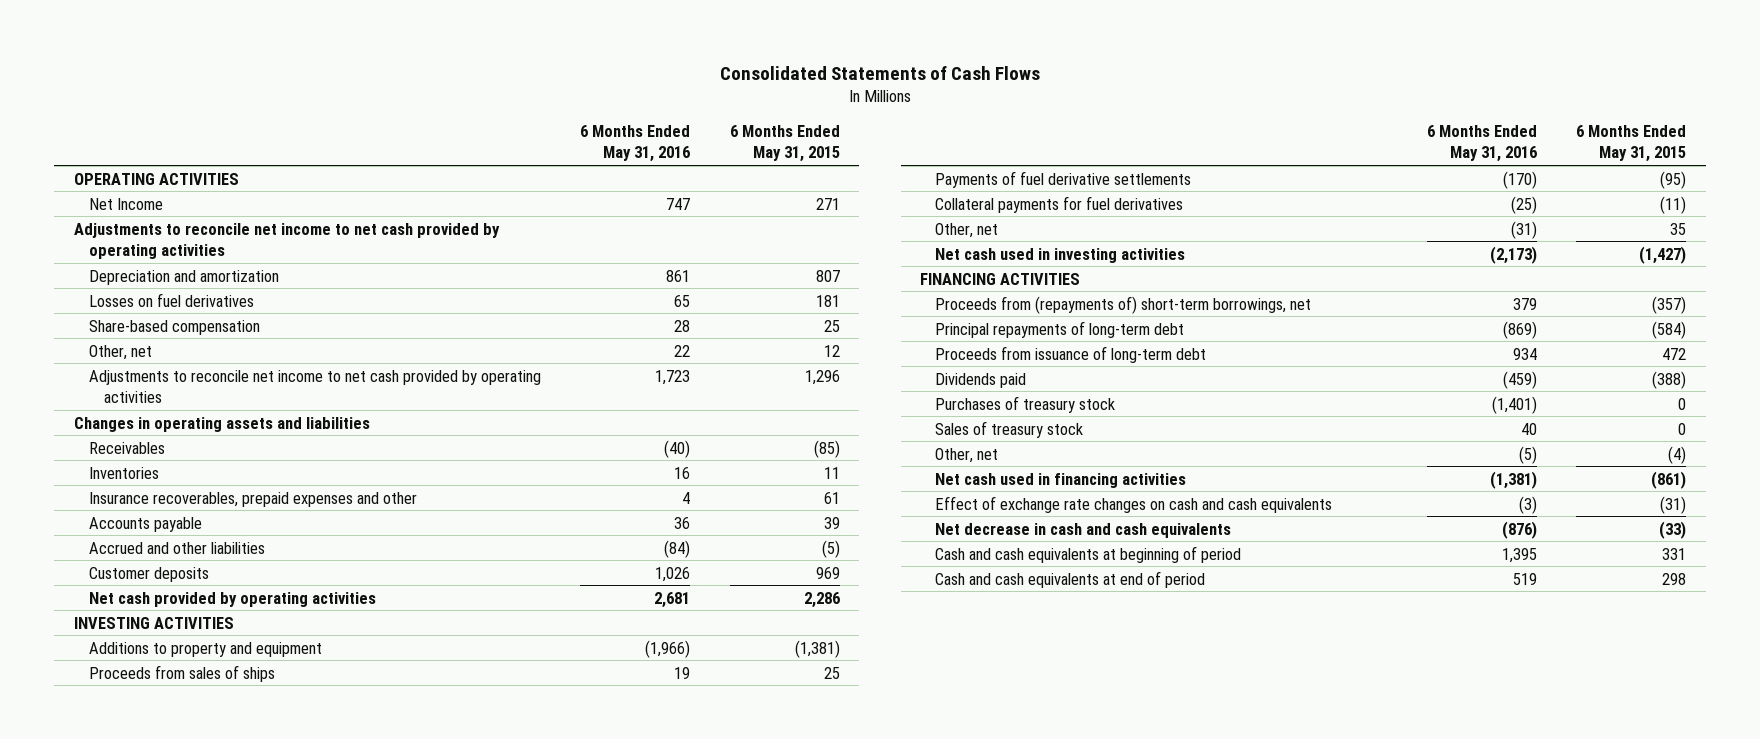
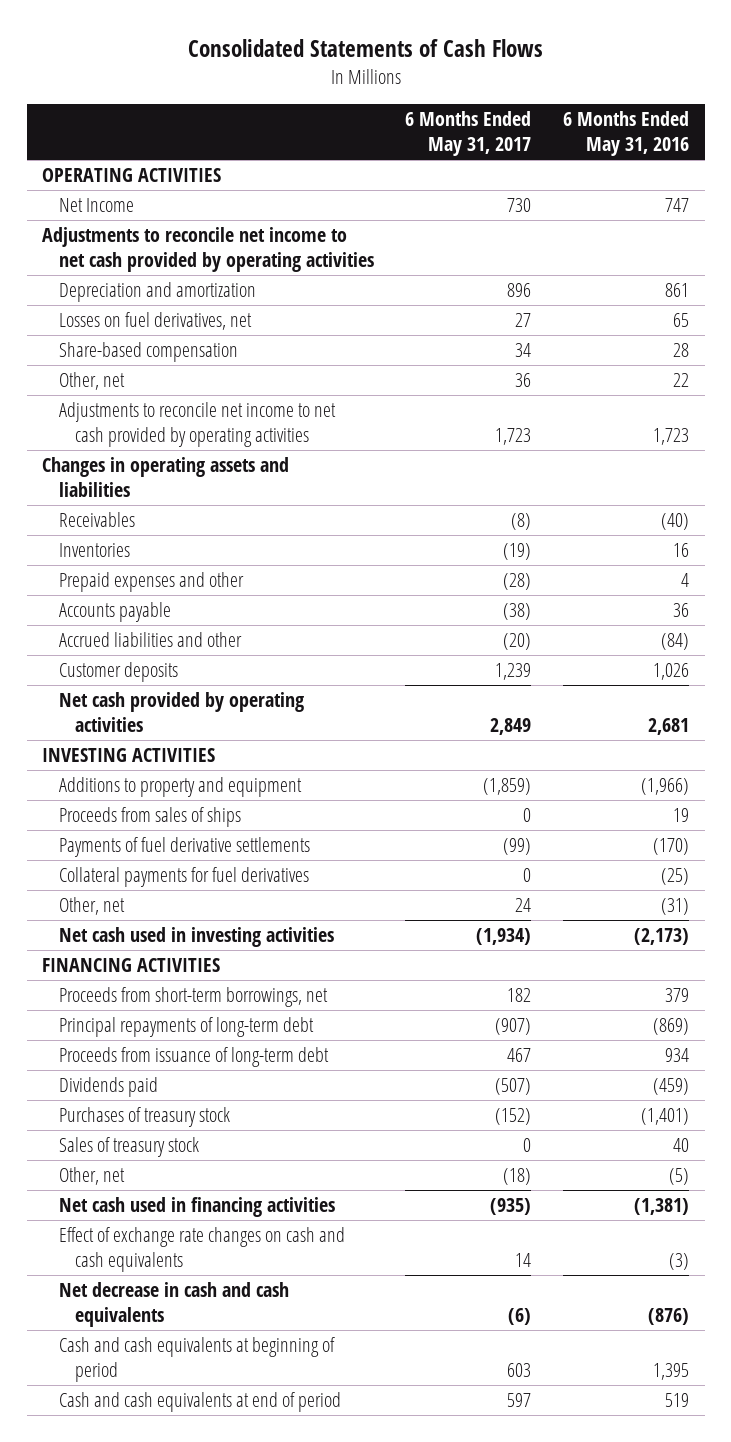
[729,125,840,163] 6 Months Ended May 31, 2015 -> none
none -> [405,111,532,157] 6 Months Ended May 31, 2017
[88,292,254,307] Losses on fuel derivatives -> [58,312,252,331] Losses on fuel derivatives, net
[88,491,417,507] Insurance recoverables, prepaid expenses and other -> [58,572,244,593] Prepaid expenses and other
[88,541,265,554] Accrued and other liabilities -> [58,632,242,648] Accrued liabilities and other
[935,295,1312,314] Proceeds from (repayments of) short-term borrowings, net -> [58,987,328,1008] Proceeds from short-term borrowings, net

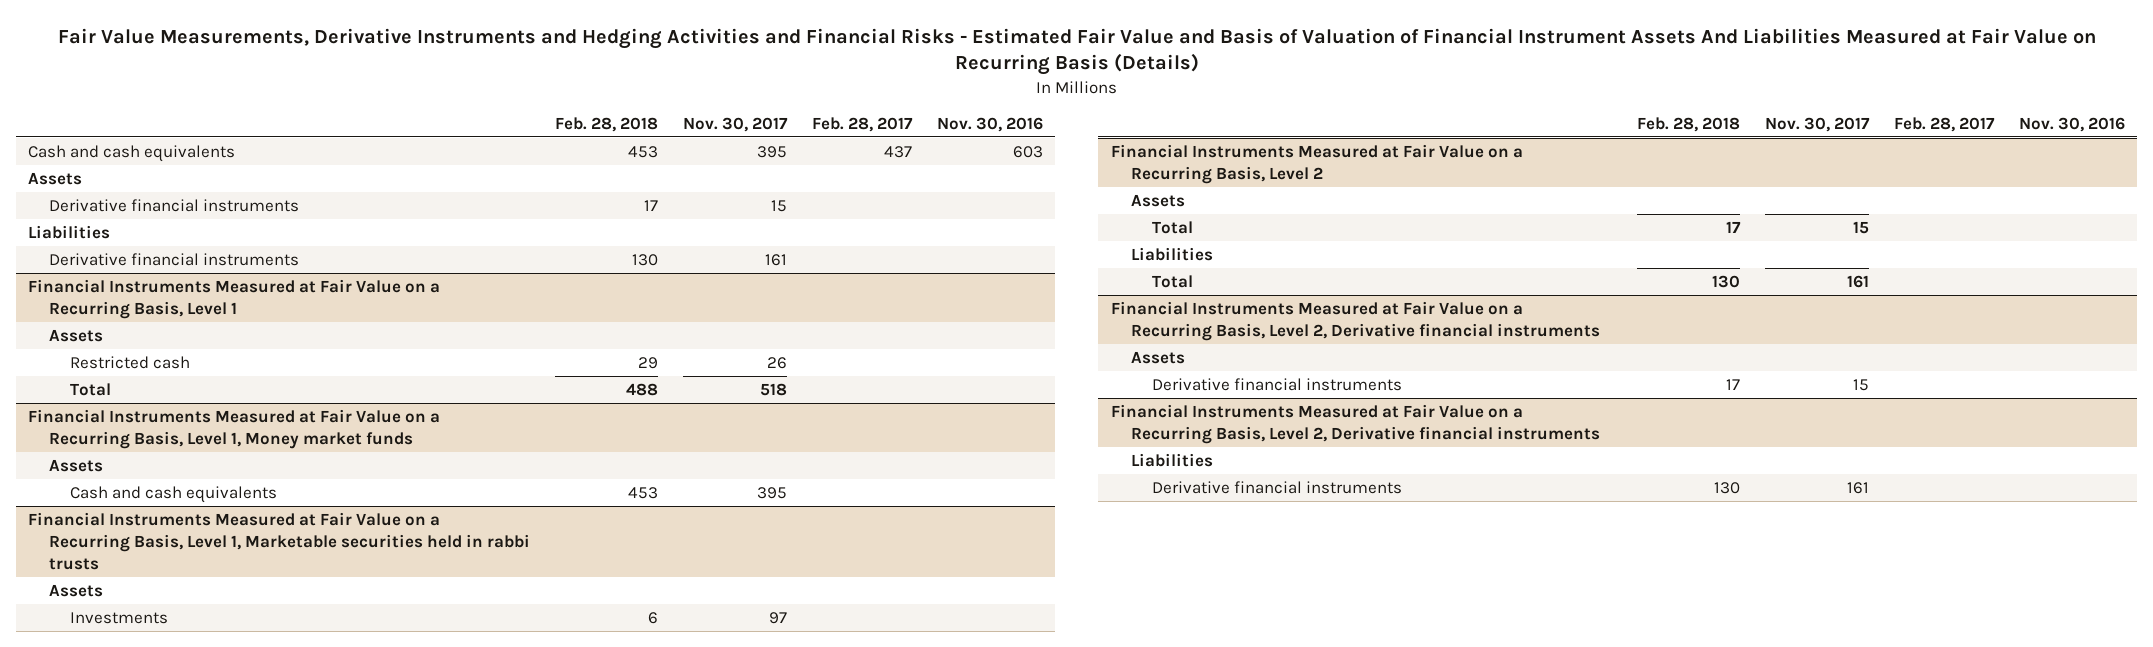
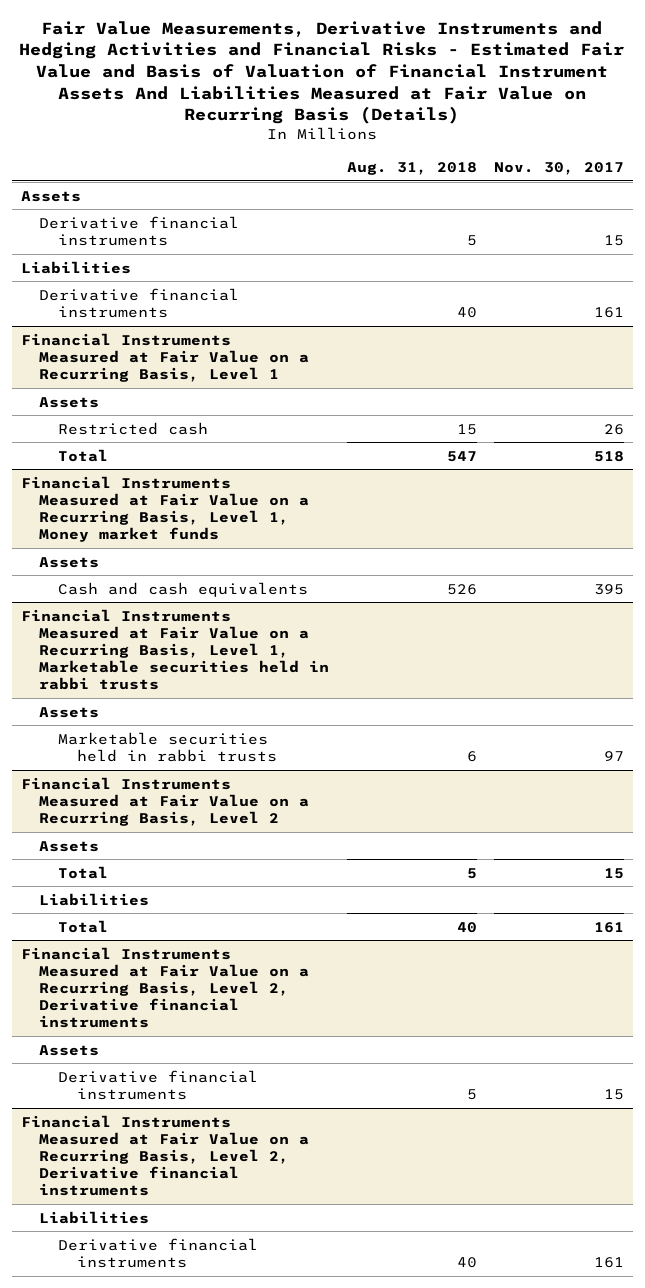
[554,116,658,132] Feb. 28, 2018 -> none
[811,116,913,132] Feb. 28, 2017 -> none
[936,116,1043,132] Nov. 30, 2016 -> none
none -> [346,161,477,175] Aug. 31, 2018
[28,144,236,162] Cash and cash equivalents -> none
[69,611,168,624] Investments -> [58,731,278,762] Marketable securities held in rabbi trusts

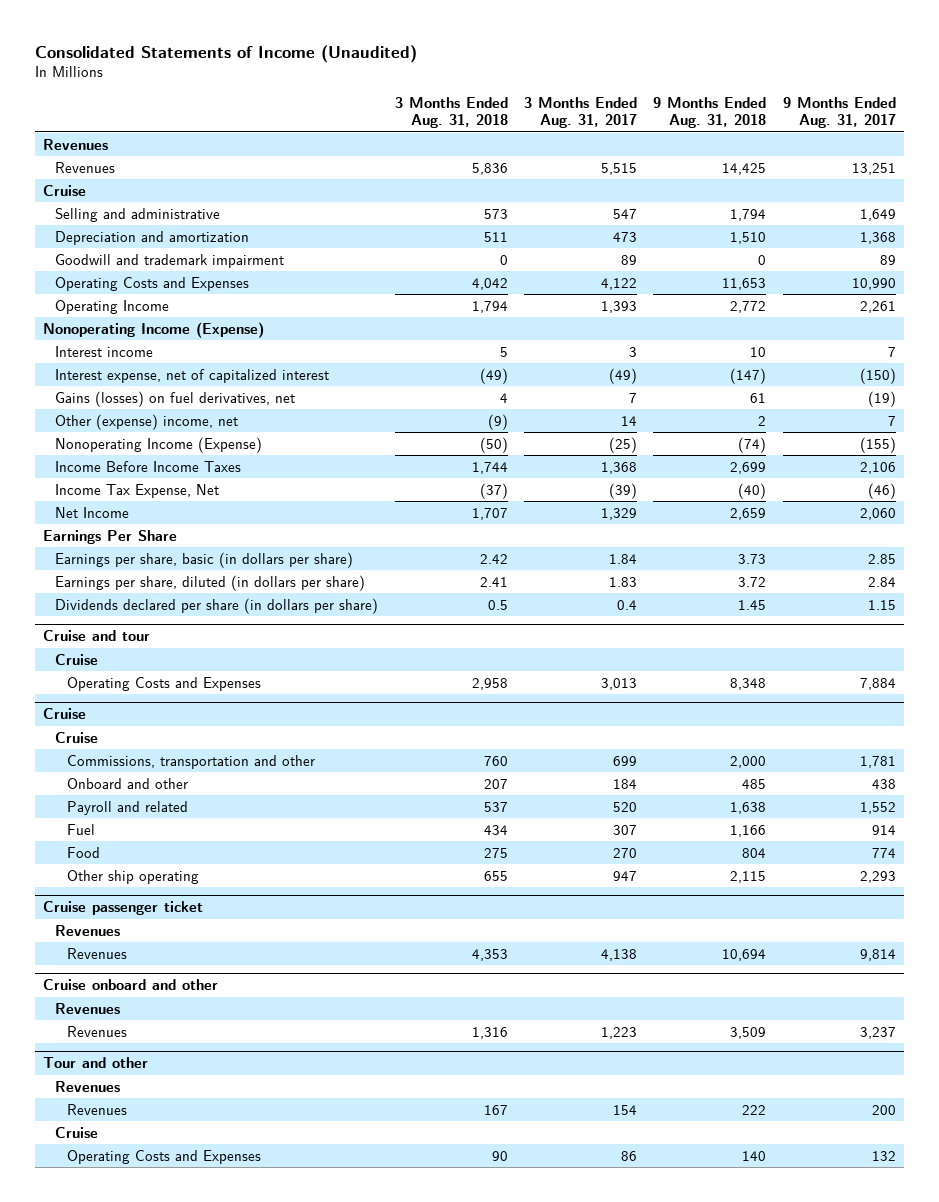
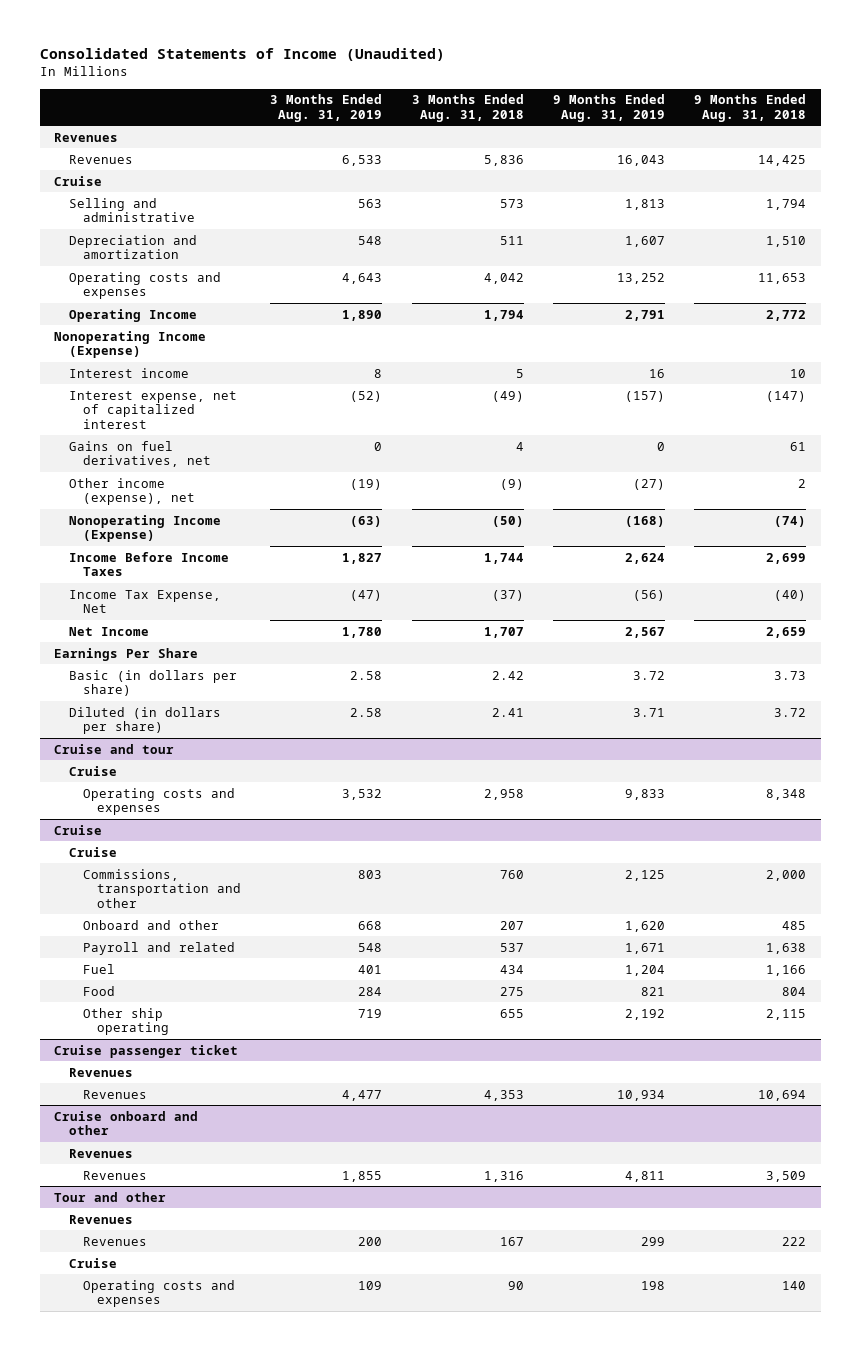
[523,97,637,129] 3 Months Ended Aug. 31, 2017 -> none
[782,97,896,129] 9 Months Ended Aug. 31, 2017 -> none
none -> [270,94,383,122] 3 Months Ended Aug. 31, 2019
none -> [552,94,665,122] 9 Months Ended Aug. 31, 2019
[55,253,285,268] Goodwill and trademark impairment -> none
[55,276,250,291] Operating Costs and Expenses -> [68,271,221,300] Operating costs and expenses
[55,390,296,407] Gains (losses) on fuel derivatives, net -> [68,440,211,468] Gains on fuel derivatives, net
[55,413,239,430] Other (expense) income, net -> [68,477,195,506] Other income (expense), net
[55,597,379,614] Dividends declared per share (in dollars per share) -> none
[55,551,354,568] Earnings per share, basic (in dollars per share) -> [68,669,237,697] Basic (in dollars per share)
[55,574,366,591] Earnings per share, diluted (in dollars per share) -> [68,706,221,735] Diluted (in dollars per share)
[67,676,262,691] Operating Costs and Expenses -> [82,787,235,816] Operating costs and expenses
[67,1149,262,1164] Operating Costs and Expenses -> [82,1279,235,1308] Operating costs and expenses

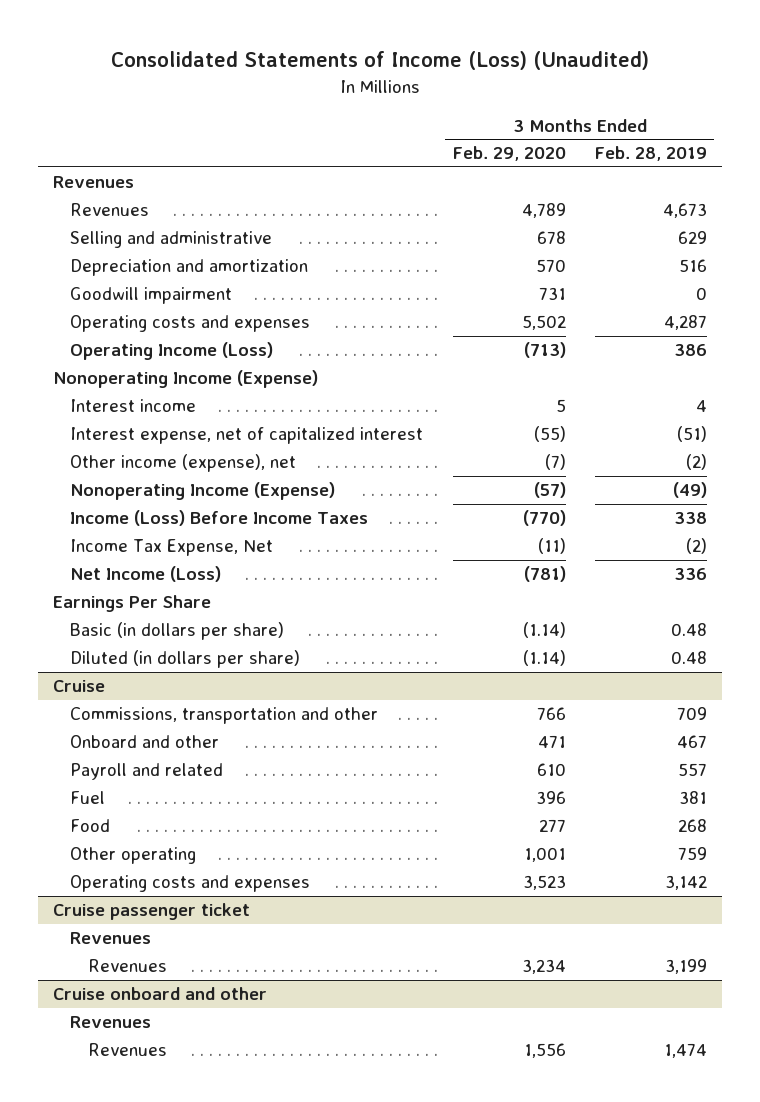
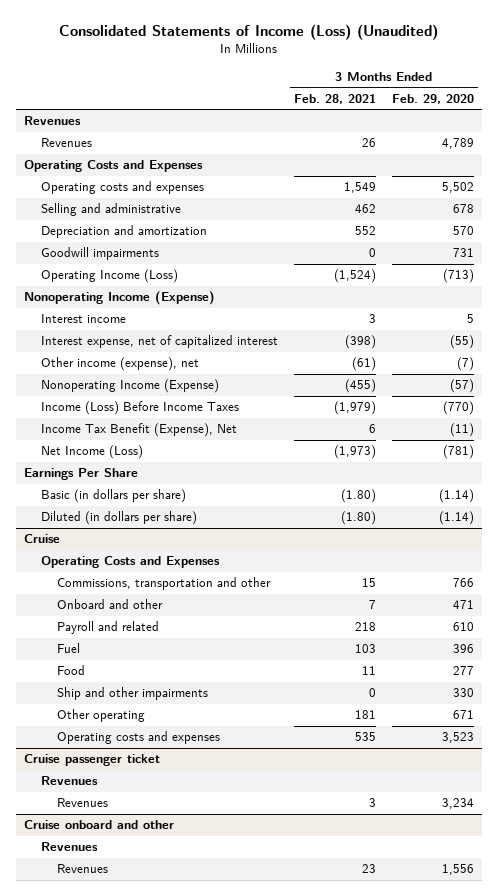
[594,146,707,162] Feb. 28, 2019 -> none
none -> [293,94,376,105] Feb. 28, 2021
none -> [24,160,204,173] Operating Costs and Expenses
[70,315,311,333] Operating costs and expenses -> [40,181,204,195] Operating costs and expenses
[70,287,233,305] Goodwill impairment -> [40,247,159,261] Goodwill impairments
[70,539,274,557] Income Tax Expense, Net -> [40,423,237,438] Income Tax Benefit (Expense), Net
none -> [40,556,220,569] Operating Costs and Expenses
none -> [56,687,208,701] Ship and other impairments
[523,847,566,863] 1,001 -> [452,710,474,720] 671

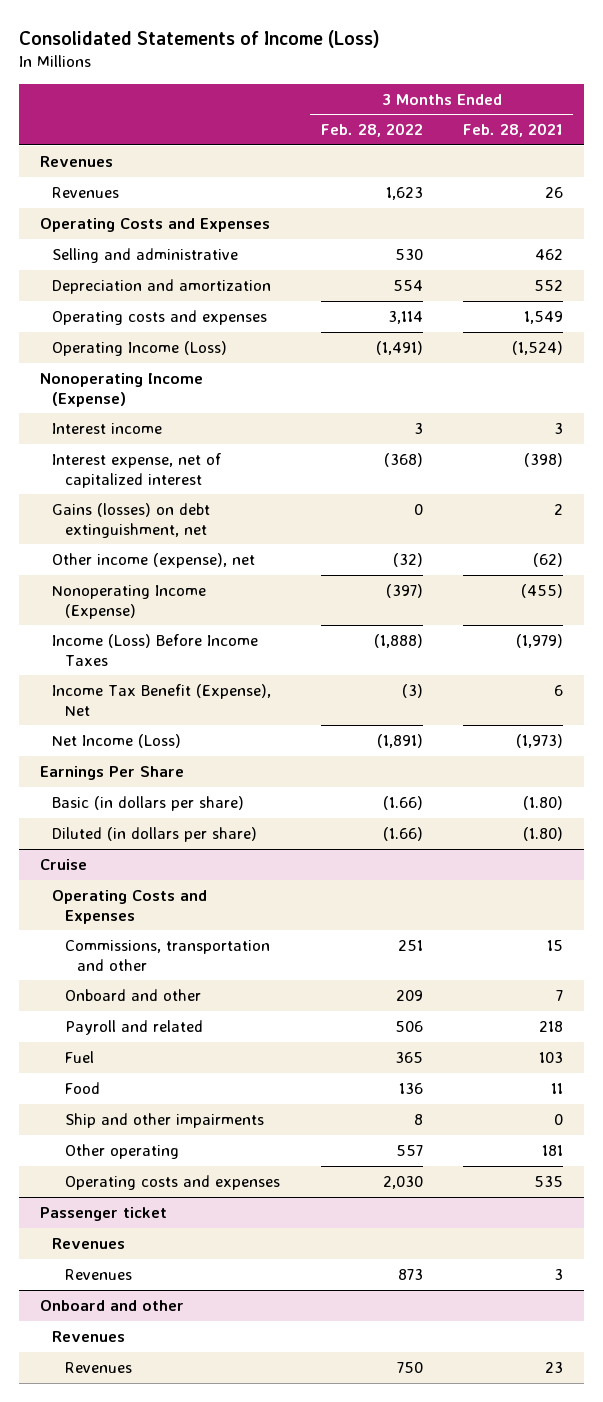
[59,24,439,41] Consolidated Statements of Income (Loss) (Unaudited) -> [19,29,381,48] Consolidated Statements of Income (Loss)
[391,94,474,105] Feb. 29, 2020 -> none
none -> [320,123,423,138] Feb. 28, 2022
[40,247,159,261] Goodwill impairments -> none
[40,181,204,195] Operating costs and expenses -> [52,309,268,325] Operating costs and expenses
none -> [52,502,211,538] Gains (losses) on debt extinguishment, net
[351,357,376,372] (61) -> [533,552,564,567] (62)
[24,754,161,767] Cruise passenger ticket -> [39,1206,167,1221] Passenger ticket
[24,820,175,830] Cruise onboard and other -> [39,1299,184,1311] Onboard and other

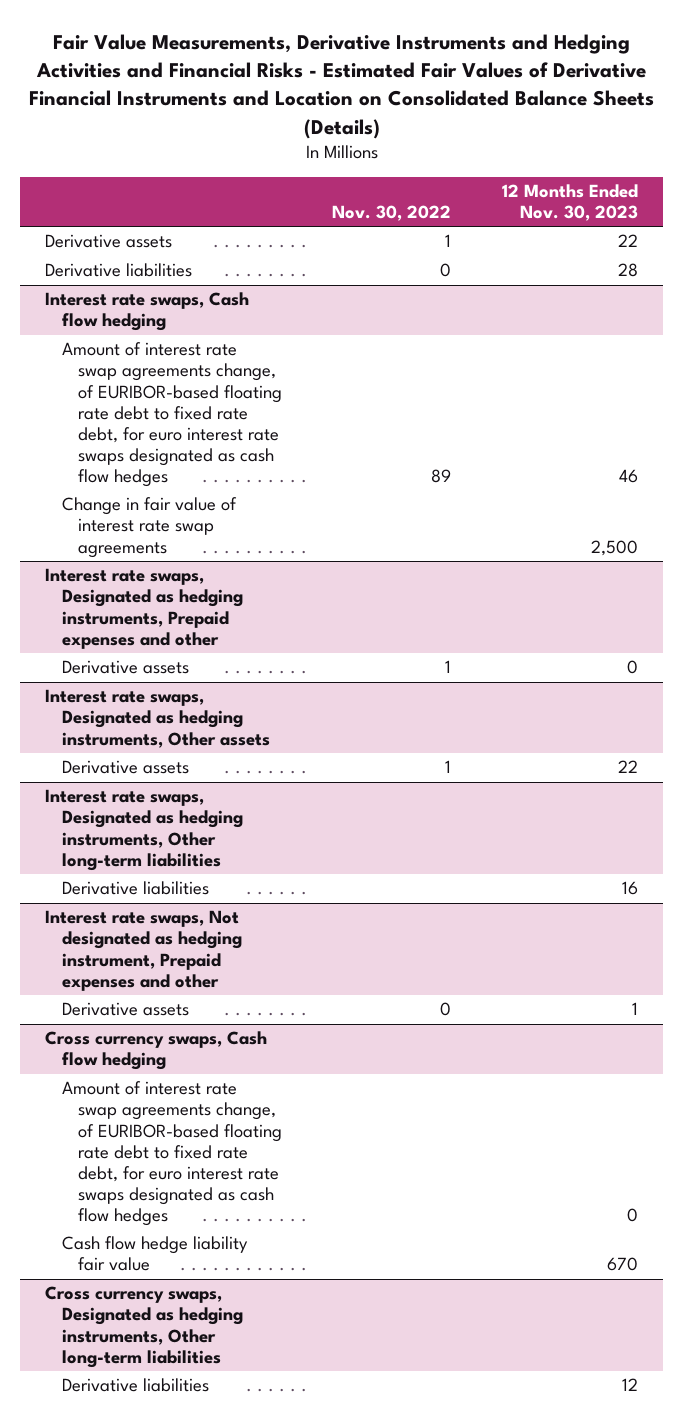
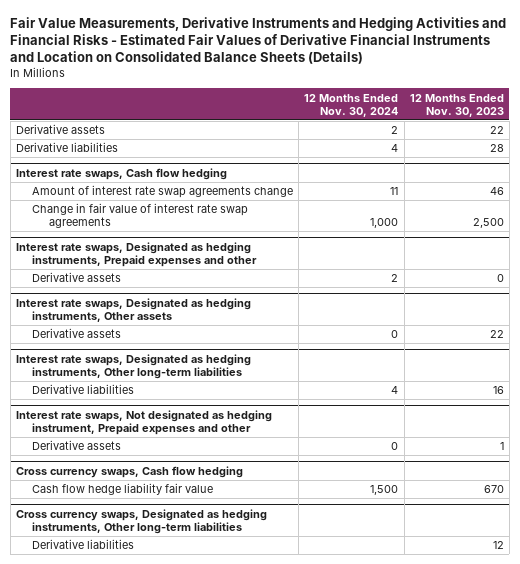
[332,204,452,221] Nov. 30, 2022 -> none
none -> [304,93,399,117] 12 Months Ended Nov. 30, 2024
[61,342,283,487] Amount of interest rate swap agreements change, of EURIBOR-based floating rate debt to fixed rate debt, for euro interest rate swaps designated as cash flow hedges -> [32,185,294,199] Amount of interest rate swap agreements change
[61,1081,283,1226] Amount of interest rate swap agreements change, of EURIBOR-based floating rate debt to fixed rate debt, for euro interest rate swaps designated as cash flow hedges -> none

